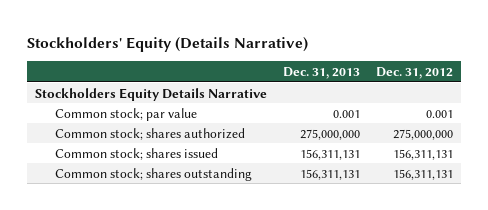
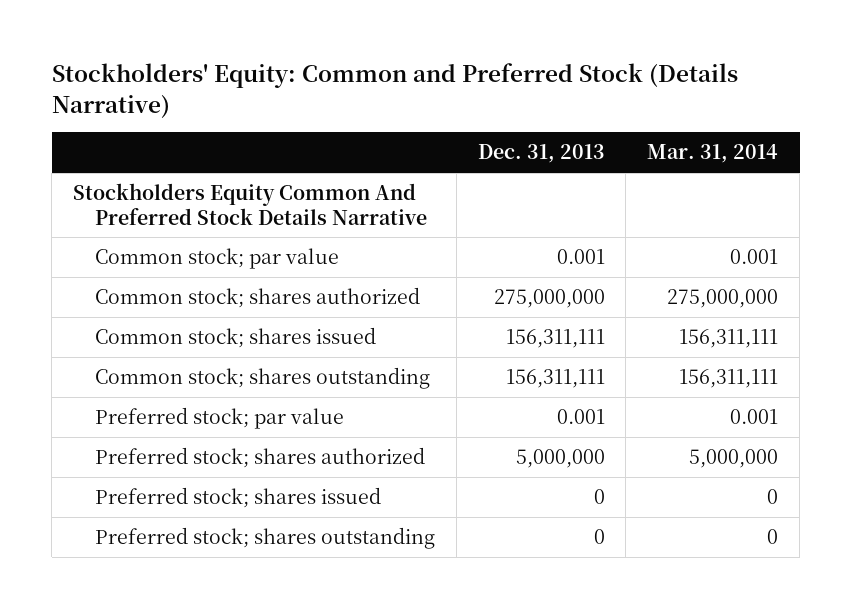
[27,36,309,52] Stockholders' Equity (Details Narrative) -> [51,63,738,118] Stockholders' Equity: Common and Preferred Stock (Details Narrative)
[375,66,453,79] Dec. 31, 2012 -> none
none -> [647,144,779,164] Mar. 31, 2014
[35,87,268,101] Stockholders Equity Details Narrative -> [73,183,428,225] Stockholders Equity Common And Preferred Stock Details Narrative
[299,148,360,160] 156,311,131 -> [505,329,605,349] 156,311,111
[299,168,360,180] 156,311,131 -> [505,369,605,389] 156,311,111
none -> [95,407,345,430] Preferred stock; par value
none -> [95,447,426,469] Preferred stock; shares authorized
none -> [95,487,382,509] Preferred stock; shares issued
none -> [95,527,436,550] Preferred stock; shares outstanding

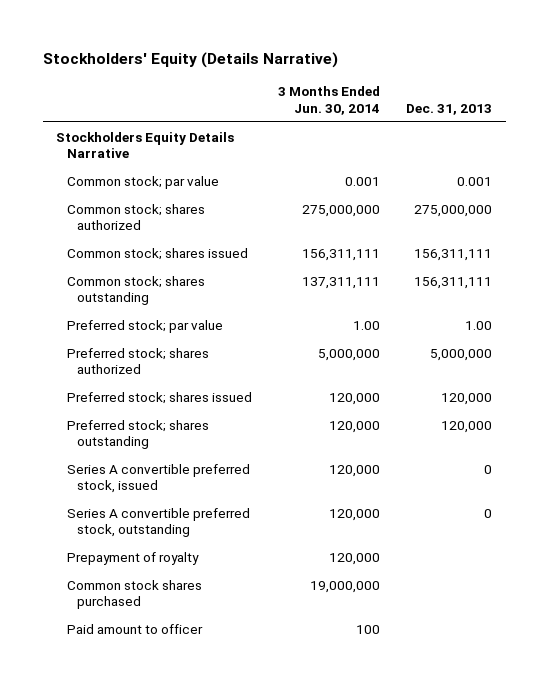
[51,63,738,118] Stockholders' Equity: Common and Preferred Stock (Details Narrative) -> [43,52,339,69] Stockholders' Equity (Details Narrative)
[647,144,779,164] Mar. 31, 2014 -> none
none -> [278,86,381,116] 3 Months Ended Jun. 30, 2014
[73,183,428,225] Stockholders Equity Common And Preferred Stock Details Narrative -> [56,131,235,159] Stockholders Equity Details Narrative
[556,409,605,425] 0.001 -> [465,320,493,330] 1.00
[593,489,605,505] 0 -> [441,392,493,405] 120,000
[593,529,605,545] 0 -> [441,420,493,433] 120,000
none -> [66,463,250,494] Series A convertible preferred stock, issued
none -> [66,507,250,538] Series A convertible preferred stock, outstanding
none -> [66,551,199,565] Prepayment of royalty
none -> [66,579,202,610] Common stock shares purchased
none -> [66,623,203,634] Paid amount to officer

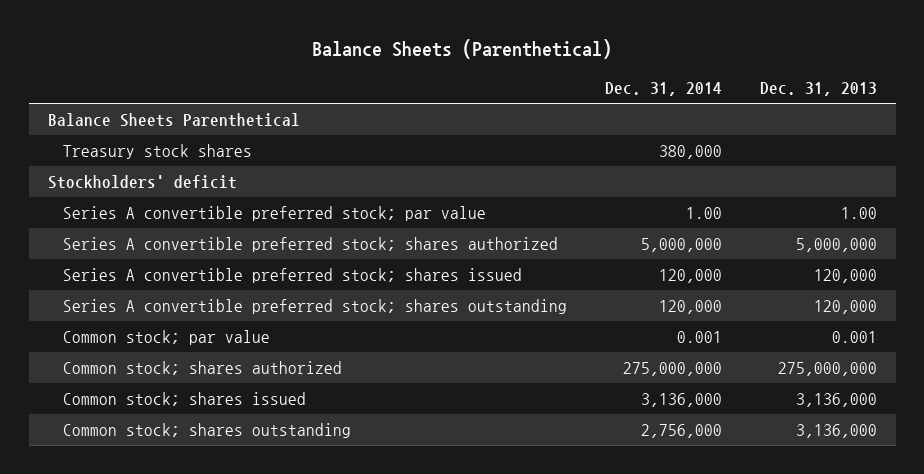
[43,52,339,69] Stockholders' Equity (Details Narrative) -> [312,39,613,60] Balance Sheets (Parenthetical)
[278,86,381,116] 3 Months Ended Jun. 30, 2014 -> none
none -> [605,82,723,97] Dec. 31, 2014
[56,131,235,159] Stockholders Equity Details Narrative -> none
none -> [47,112,300,127] Balance Sheets Parenthetical
none -> [63,143,253,159] Treasury stock shares
none -> [47,174,237,189] Stockholders' deficit
none -> [63,205,487,221] Series A convertible preferred stock; par value
none -> [63,236,559,252] Series A convertible preferred stock; shares authorized
none -> [63,267,523,283] Series A convertible preferred stock; shares issued
none -> [63,298,568,314] Series A convertible preferred stock; shares outstanding
[66,319,223,333] Preferred stock; par value -> none
[66,347,209,375] Preferred stock; shares authorized -> none
[66,391,252,404] Preferred stock; shares issued -> none
[66,419,209,450] Preferred stock; shares outstanding -> none
[66,463,250,494] Series A convertible preferred stock, issued -> none
[66,507,250,538] Series A convertible preferred stock, outstanding -> none
[66,551,199,565] Prepayment of royalty -> none
[66,579,202,610] Common stock shares purchased -> none
[66,623,203,634] Paid amount to officer -> none
[414,248,493,261] 156,311,111 -> [795,392,877,407] 3,136,000
[414,276,493,289] 156,311,111 -> [795,423,877,438] 3,136,000

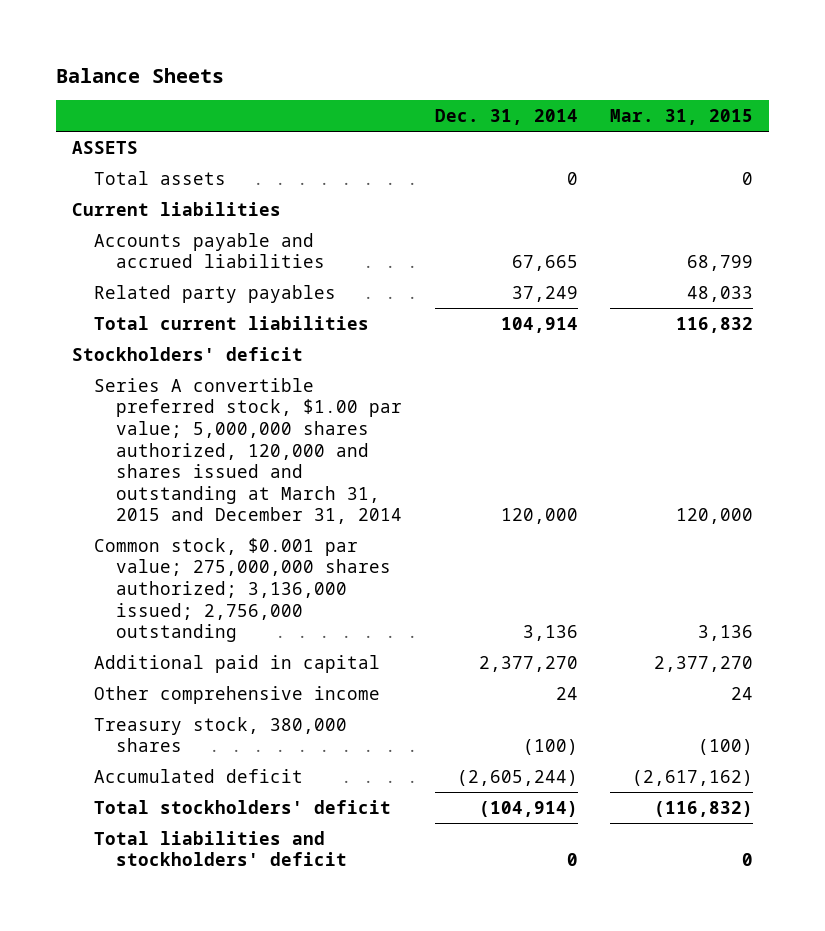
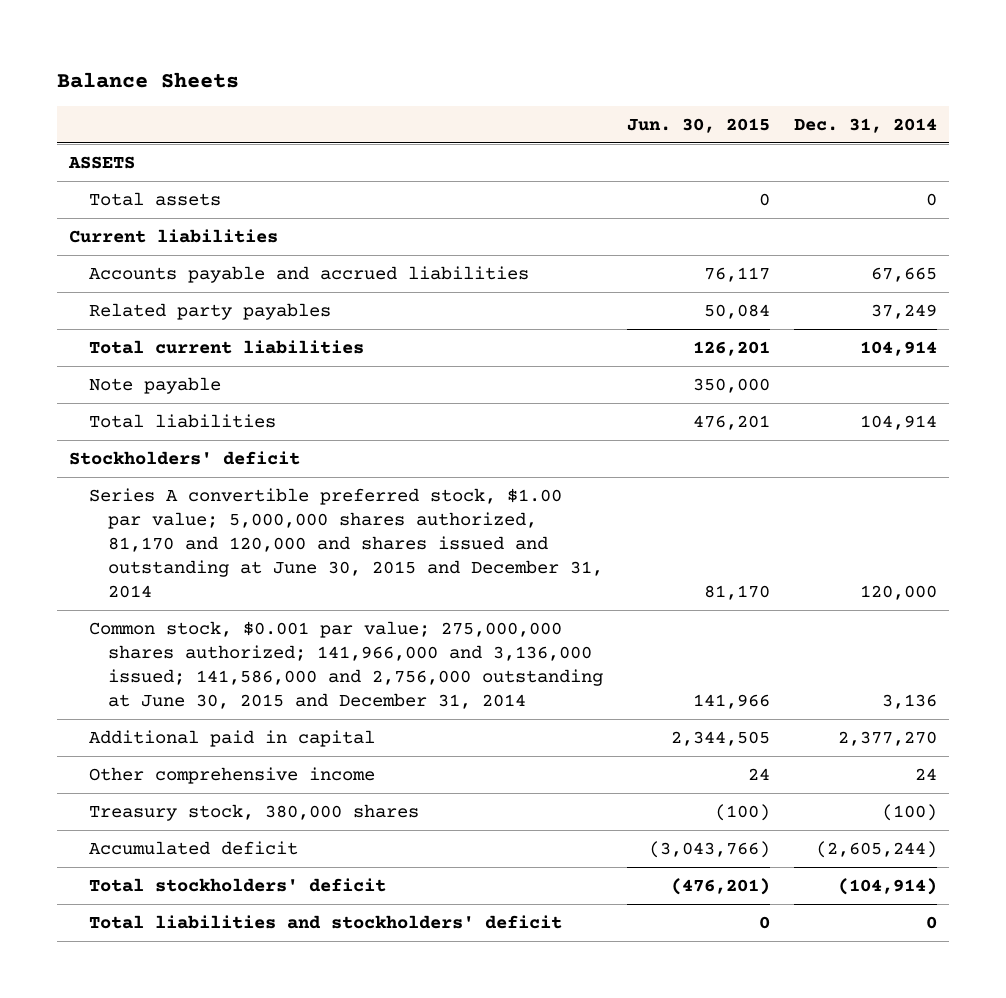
[610,109,754,126] Mar. 31, 2015 -> none
none -> [627,117,771,133] Jun. 30, 2015
none -> [88,377,221,395] Note payable
none -> [88,414,276,429] Total liabilities
[94,377,403,525] Series A convertible preferred stock, $1.00 par value; 5,000,000 shares authorized, 120,000 and shares issued and outstanding at March 31, 2015 and December 31, 2014 -> [88,488,604,598] Series A convertible preferred stock, $1.00 par value; 5,000,000 shares authorized, 81,170 and 120,000 and shares issued and outstanding at June 30, 2015 and December 31, 2014
[94,537,392,643] Common stock, $0.001 par value; 275,000,000 shares authorized; 3,136,000 issued; 2,756,000 outstanding -> [88,621,604,709] Common stock, $0.001 par value; 275,000,000 shares authorized; 141,966,000 and 3,136,000 issued; 141,586,000 and 2,756,000 outstanding at June 30, 2015 and December 31, 2014

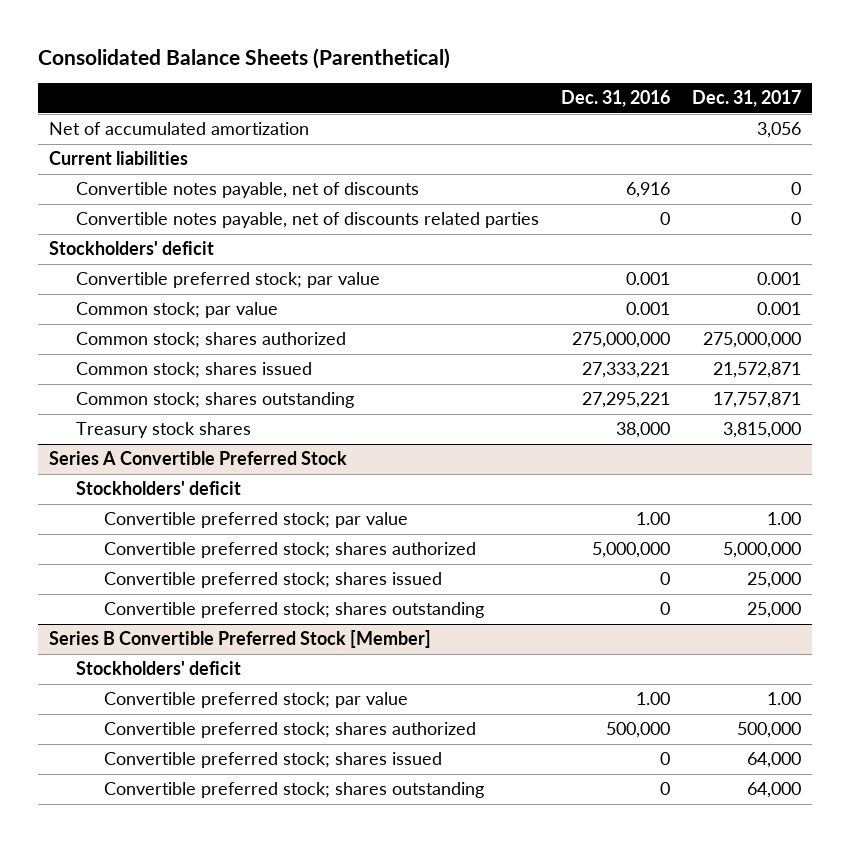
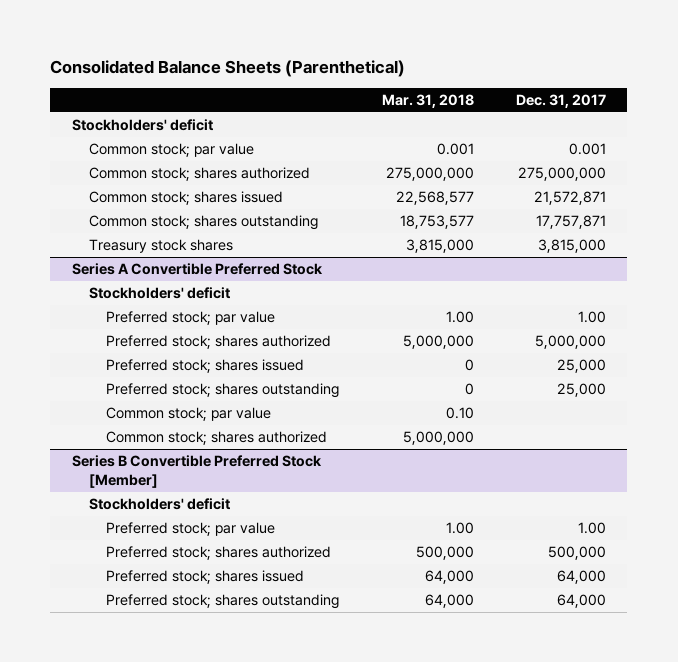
[561,90,671,108] Dec. 31, 2016 -> none
none -> [381,93,474,108] Mar. 31, 2018
[48,122,309,136] Net of accumulated amortization -> none
[48,151,188,166] Current liabilities -> none
[76,182,420,199] Convertible notes payable, net of discounts -> none
[76,212,540,229] Convertible notes payable, net of discounts related parties -> none
[76,272,381,289] Convertible preferred stock; par value -> none
[103,512,408,529] Convertible preferred stock; par value -> [106,311,276,326] Preferred stock; par value
[103,542,476,559] Convertible preferred stock; shares authorized -> [106,335,332,350] Preferred stock; shares authorized
[103,572,442,589] Convertible preferred stock; shares issued -> [106,359,305,374] Preferred stock; shares issued
[103,602,484,619] Convertible preferred stock; shares outstanding -> [106,383,340,399] Preferred stock; shares outstanding
none -> [106,407,272,422] Common stock; par value
none -> [106,431,328,446] Common stock; shares authorized
[103,692,408,709] Convertible preferred stock; par value -> [106,522,276,537] Preferred stock; par value
[103,722,476,739] Convertible preferred stock; shares authorized -> [106,546,332,561] Preferred stock; shares authorized
[103,752,442,769] Convertible preferred stock; shares issued -> [106,570,305,585] Preferred stock; shares issued
[103,782,484,799] Convertible preferred stock; shares outstanding -> [106,594,340,610] Preferred stock; shares outstanding

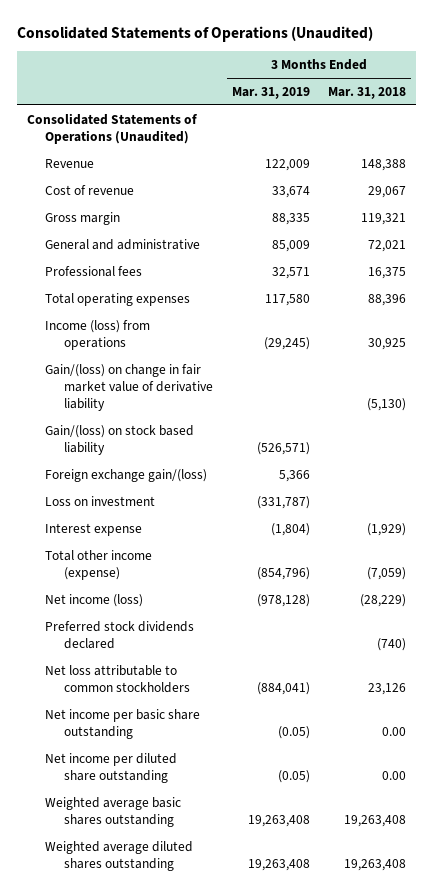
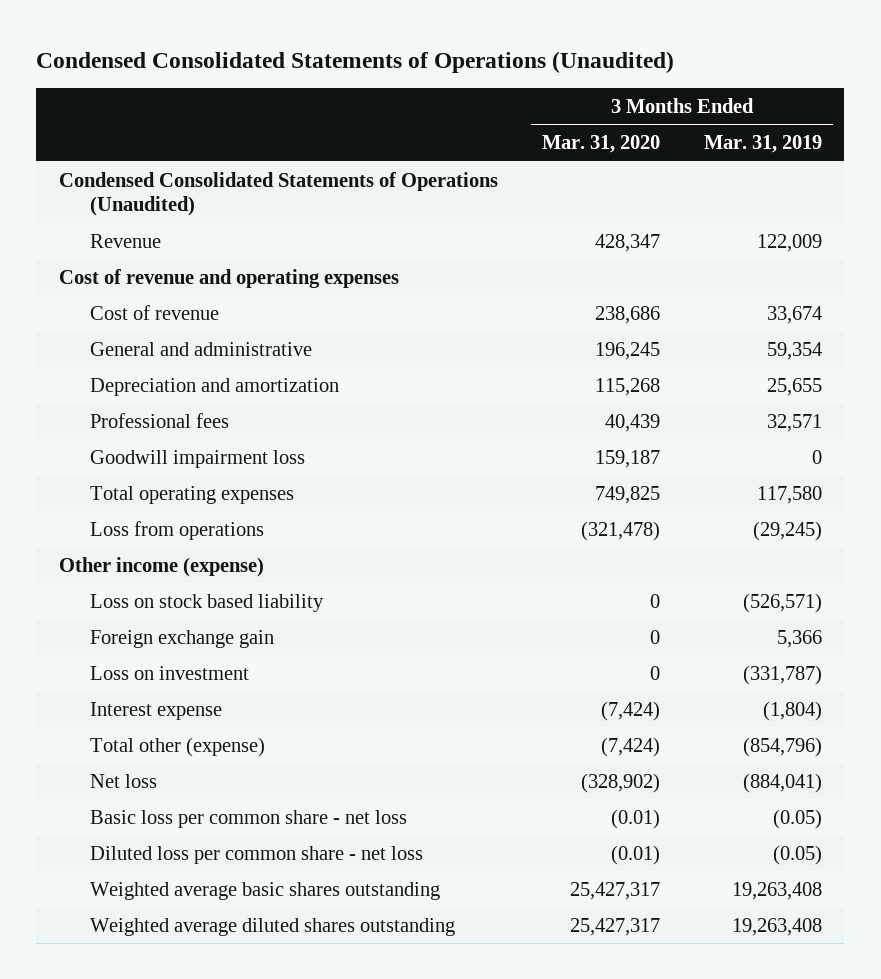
[17,26,374,43] Consolidated Statements of Operations (Unaudited) -> [36,50,675,73] Condensed Consolidated Statements of Operations (Unaudited)
[328,86,407,99] Mar. 31, 2018 -> none
none -> [541,135,660,154] Mar. 31, 2020
[26,112,198,144] Consolidated Statements of Operations (Unaudited) -> [58,171,498,217] Condensed Consolidated Statements of Operations (Unaudited)
none -> [58,268,399,288] Cost of revenue and operating expenses
[45,211,121,225] Gross margin -> none
[271,239,310,252] 85,009 -> [766,341,822,360] 59,354
none -> [89,377,339,396] Depreciation and amortization
none -> [89,449,305,468] Goodwill impairment loss
[45,363,214,411] Gain/(loss) on change in fair market value of derivative liability -> none
[45,319,151,350] Income (loss) from operations -> [89,520,264,540] Loss from operations
none -> [58,556,264,577] Other income (expense)
[45,424,195,455] Gain/(loss) on stock based liability -> [89,593,324,612] Loss on stock based liability
[45,468,208,482] Foreign exchange gain/(loss) -> [89,629,274,648] Foreign exchange gain
[45,620,195,649] Preferred stock dividends declared -> none
[45,664,191,693] Net loss attributable to common stockholders -> none
[45,549,153,580] Total other income (expense) -> [89,736,265,757] Total other (expense)
[45,593,144,607] Net income (loss) -> [89,773,157,788] Net loss
[256,593,310,607] (978,128) -> [742,772,822,793] (884,041)
[45,708,201,739] Net income per basic share outstanding -> [89,809,407,828] Basic loss per common share - net loss
[45,752,178,783] Net income per diluted share outstanding -> [89,845,423,864] Diluted loss per common share - net loss

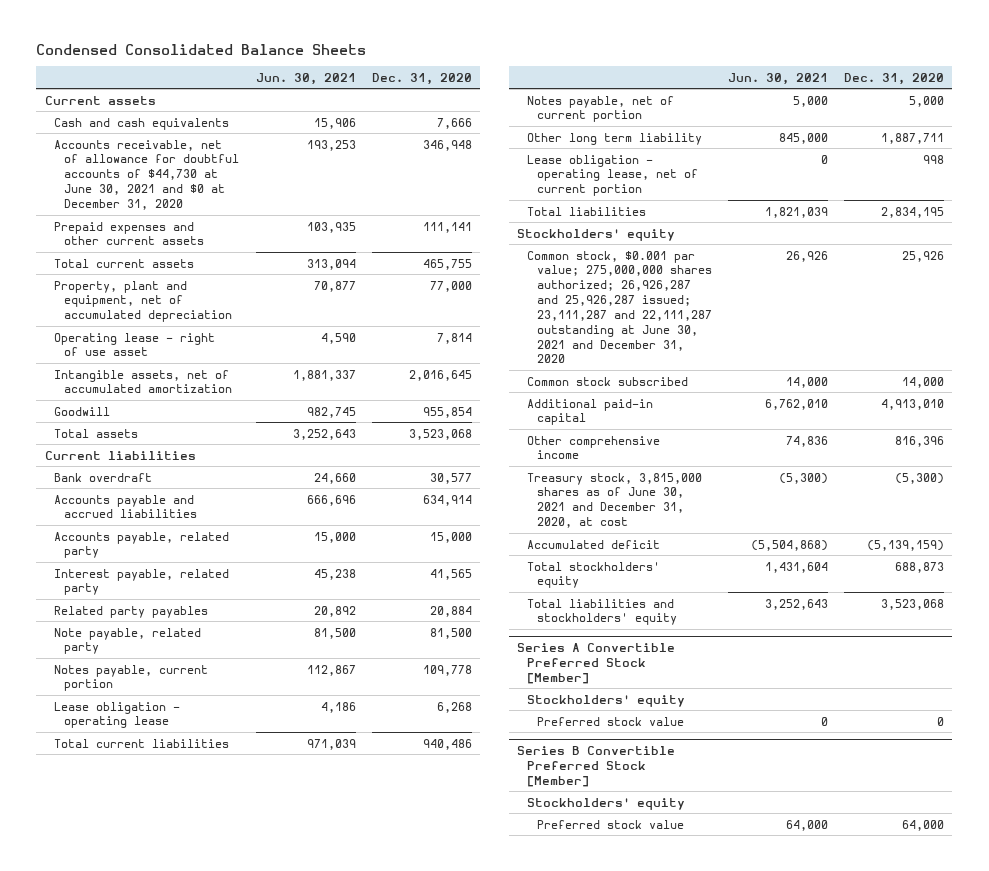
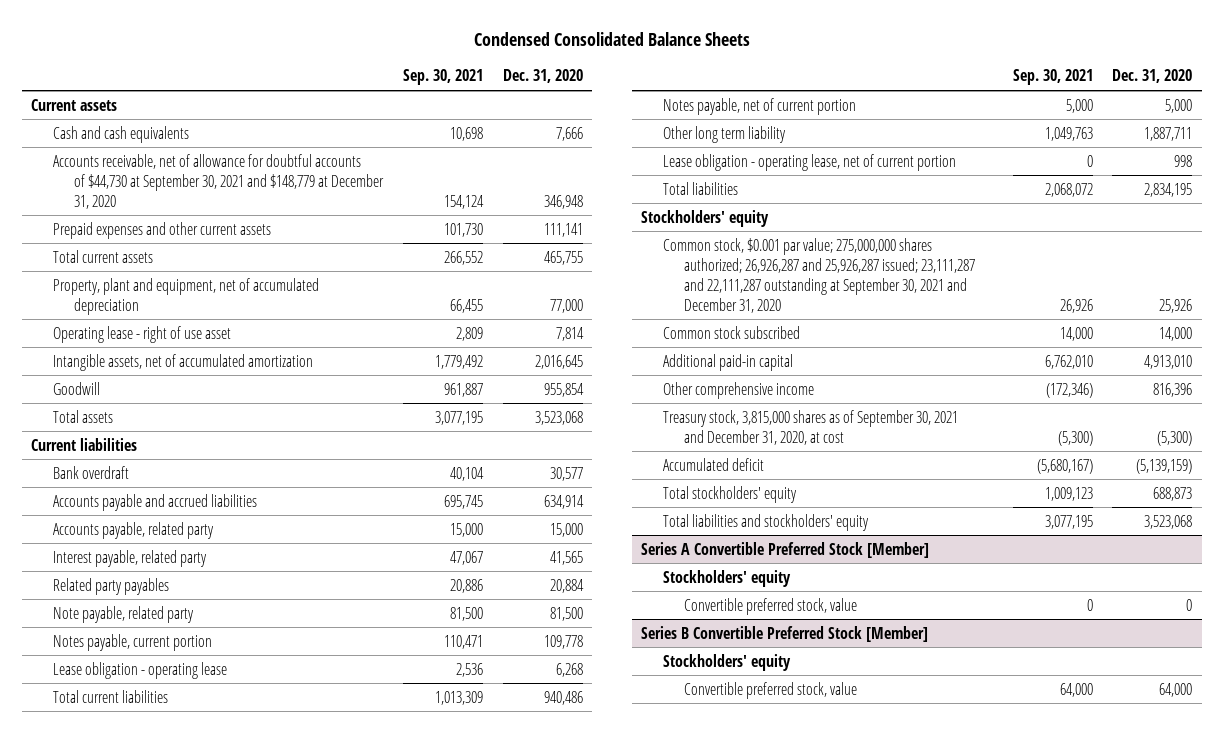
[255,72,356,85] Jun. 30, 2021 -> none
none -> [402,69,483,86] Sep. 30, 2021
[54,139,240,210] Accounts receivable, net of allowance for doubtful accounts of $44,730 at June 30, 2021 and $0 at December 31, 2020 -> [52,153,385,209] Accounts receivable, net of allowance for doubtful accounts of $44,730 at September 30, 2021 and $148,779 at December 31, 2020
[526,250,712,364] Common stock, $0.001 par value; 275,000,000 shares authorized; 26,926,287 and 25,926,287 issued; 23,111,287 and 22,111,287 outstanding at June 30, 2021 and December 31, 2020 -> [662,237,976,313] Common stock, $0.001 par value; 275,000,000 shares authorized; 26,926,287 and 25,926,287 issued; 23,111,287 and 22,111,287 outstanding at September 30, 2021 and December 31, 2020
[526,472,702,529] Treasury stock, 3,815,000 shares as of June 30, 2021 and December 31, 2020, at cost -> [662,409,958,445] Treasury stock, 3,815,000 shares as of September 30, 2021 and December 31, 2020, at cost
[536,716,684,726] Preferred stock value -> [684,597,858,615] Convertible preferred stock, value
[536,819,684,829] Preferred stock value -> [684,681,858,699] Convertible preferred stock, value

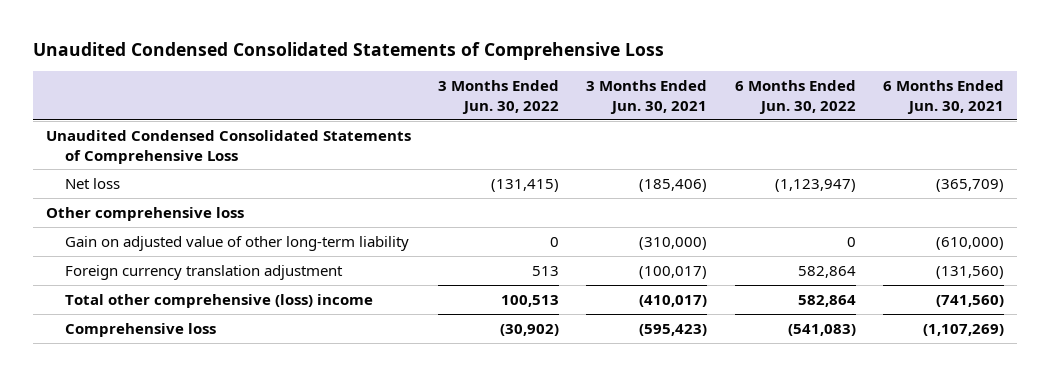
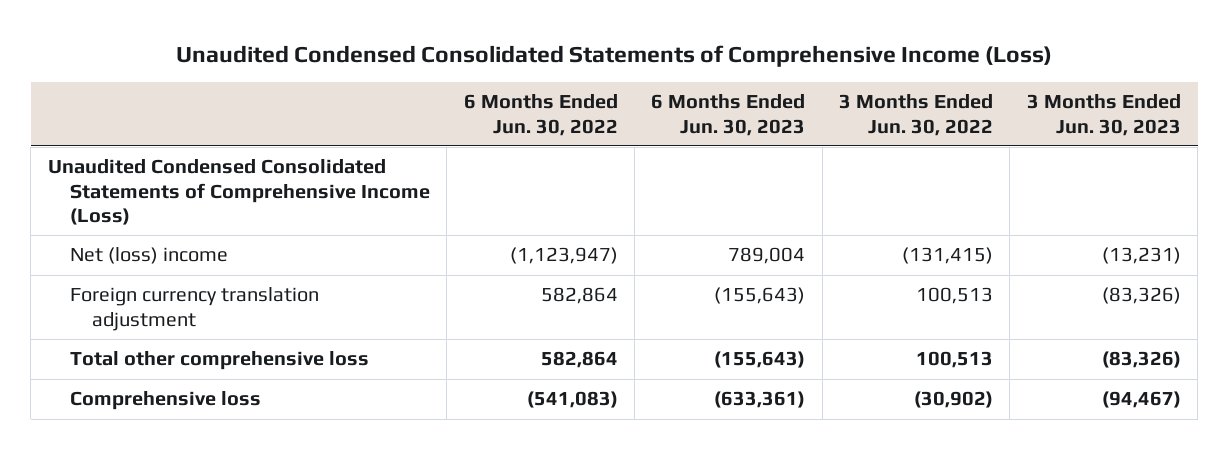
[32,42,664,61] Unaudited Condensed Consolidated Statements of Comprehensive Loss -> [176,44,1053,67] Unaudited Condensed Consolidated Statements of Comprehensive Income (Loss)
[586,80,708,114] 3 Months Ended Jun. 30, 2021 -> none
[882,80,1004,114] 6 Months Ended Jun. 30, 2021 -> none
none -> [651,94,806,136] 6 Months Ended Jun. 30, 2023
none -> [1026,94,1181,136] 3 Months Ended Jun. 30, 2023
[46,206,245,221] Other comprehensive loss -> none
[65,235,410,251] Gain on adjusted value of other long-term liability -> none
[46,129,412,164] Unaudited Condensed Consolidated Statements of Comprehensive Loss -> [47,159,430,225] Unaudited Condensed Consolidated Statements of Comprehensive Income (Loss)
[65,177,121,189] Net loss -> [69,247,228,265] Net (loss) income
[532,265,560,276] 513 -> [916,287,994,305] 100,513
[65,293,374,308] Total other comprehensive (loss) income -> [69,351,369,371] Total other comprehensive loss

